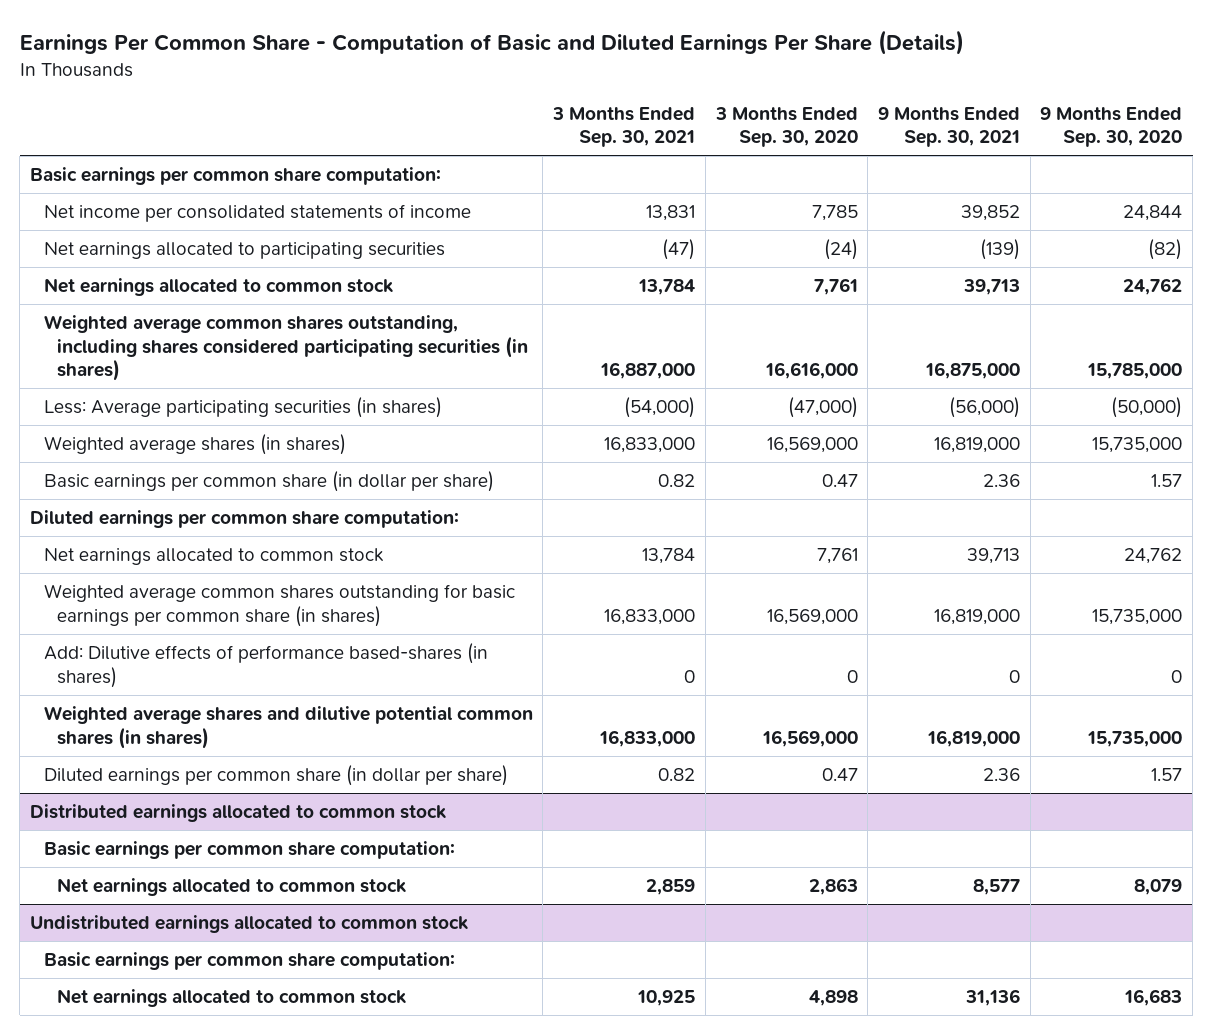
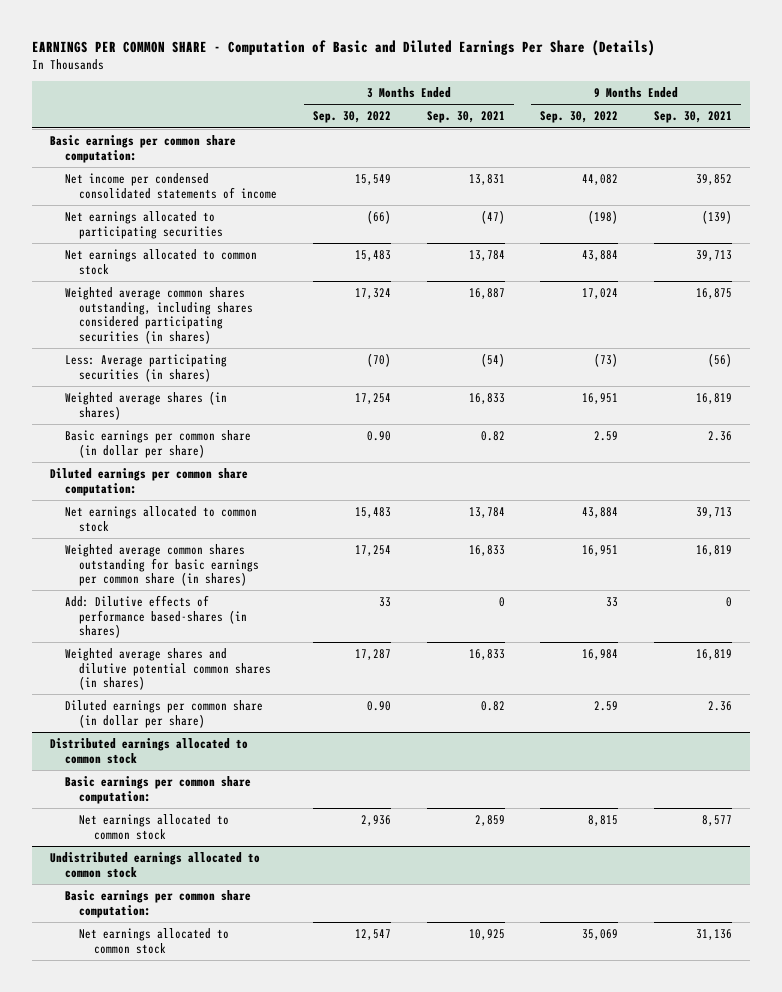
[19,29,964,55] Earnings Per Common Share - Computation of Basic and Diluted Earnings Per Share (Details) -> [32,39,656,56] EARNINGS PER COMMON SHARE - Computation of Basic and Diluted Earnings Per Share (Details)
[714,106,858,148] 3 Months Ended Sep. 30, 2020 -> none
[1040,106,1183,148] 9 Months Ended Sep. 30, 2020 -> none
none -> [313,111,392,124] Sep. 30, 2022
none -> [540,111,619,124] Sep. 30, 2022
[43,204,471,223] Net income per consolidated statements of income -> [64,173,278,199] Net income per condensed consolidated statements of income
[600,362,696,380] 16,887,000 -> [468,288,505,300] 16,887
[924,362,1020,380] 16,875,000 -> [695,288,732,300] 16,875
[624,397,696,419] (54,000) -> [480,353,505,368] (54)
[948,397,1020,419] (56,000) -> [707,353,732,368] (56)
[604,437,696,454] 16,833,000 -> [468,393,505,405] 16,833
[933,437,1020,454] 16,819,000 -> [695,393,732,405] 16,819
[604,608,696,625] 16,833,000 -> [468,545,505,557] 16,833
[933,608,1020,625] 16,819,000 -> [695,545,732,557] 16,819
[599,729,696,747] 16,833,000 -> [468,649,505,661] 16,833
[926,729,1020,747] 16,819,000 -> [695,649,732,661] 16,819

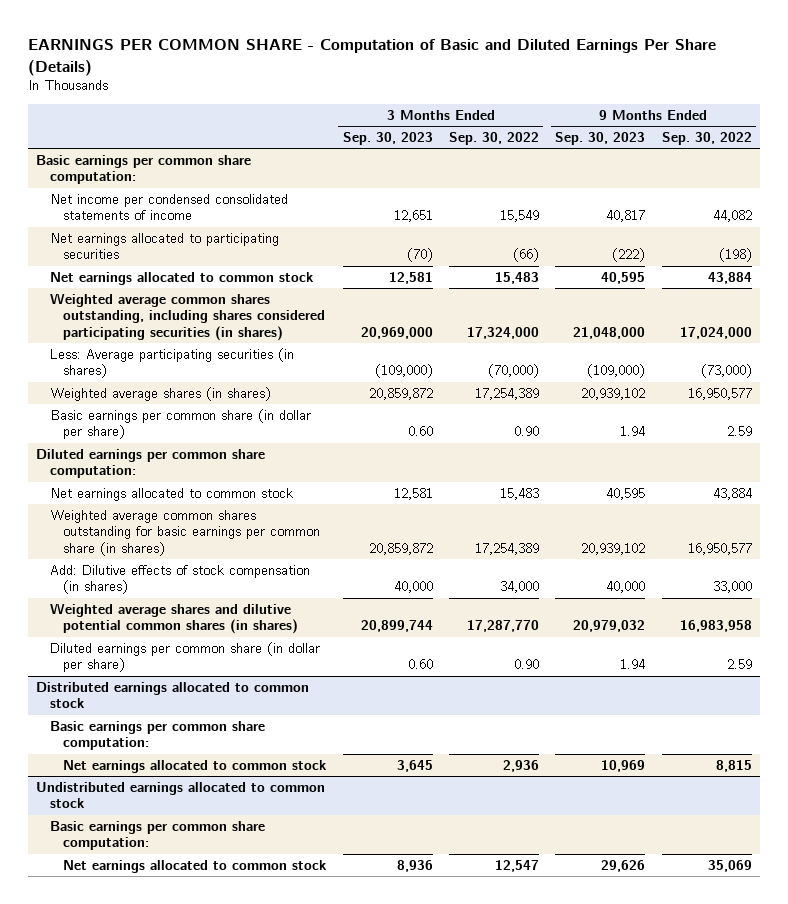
[426,111,505,124] Sep. 30, 2021 -> none
[653,111,732,124] Sep. 30, 2021 -> none
none -> [342,132,433,146] Sep. 30, 2023
none -> [555,132,646,146] Sep. 30, 2023
[355,288,392,300] 17,324 -> [466,327,539,340] 17,324,000
[582,288,619,300] 17,024 -> [679,327,752,340] 17,024,000
[367,353,392,368] (70) -> [487,364,539,379] (70,000)
[594,353,619,368] (73) -> [700,364,752,379] (73,000)
[355,393,392,405] 17,254 -> [474,387,539,400] 17,254,389
[582,393,619,405] 16,951 -> [687,387,752,400] 16,950,577
[355,545,392,557] 17,254 -> [474,543,539,556] 17,254,389
[582,545,619,557] 16,951 -> [687,543,752,556] 16,950,577
[64,595,248,639] Add: Dilutive effects of performance based-shares (in shares) -> [49,564,310,595] Add: Dilutive effects of stock compensation (in shares)
[379,597,392,608] 33 -> [499,581,539,594] 34,000
[606,597,619,608] 33 -> [712,581,752,594] 33,000
[355,649,392,661] 17,287 -> [466,620,539,633] 17,287,770
[582,649,619,661] 16,984 -> [679,620,752,633] 16,983,958

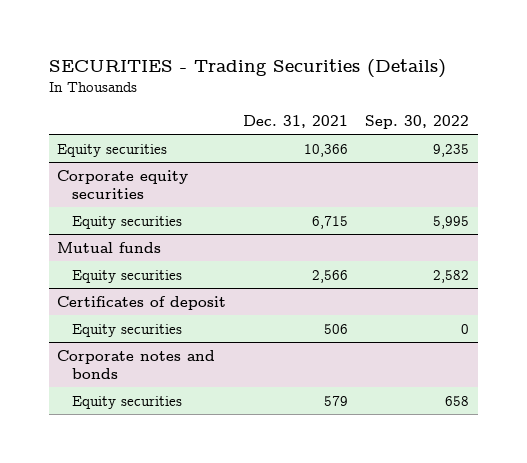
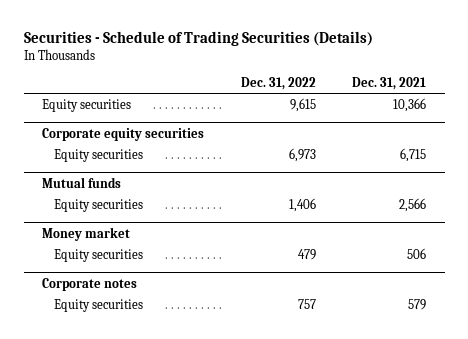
[48,59,446,79] SECURITIES - Trading Securities (Details) -> [23,31,373,47] Securities - Schedule of Trading Securities (Details)
[365,115,470,130] Sep. 30, 2022 -> none
none -> [240,77,316,91] Dec. 31, 2022
[57,295,227,310] Certificates of deposit -> none
none -> [42,226,131,241] Money market
[57,349,216,380] Corporate notes and bonds -> [42,277,138,291] Corporate notes

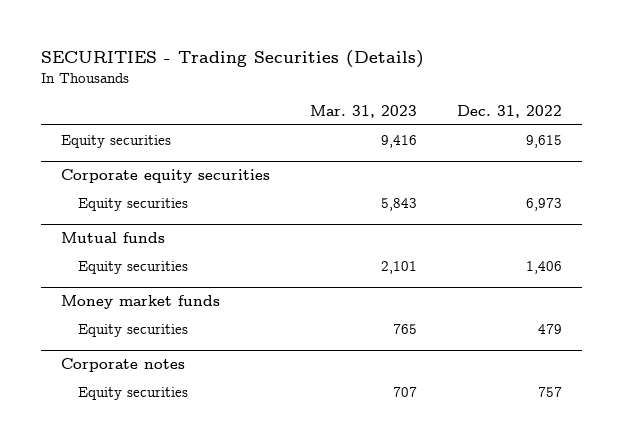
[23,31,373,47] Securities - Schedule of Trading Securities (Details) -> [41,50,425,69] SECURITIES - Trading Securities (Details)
[352,77,427,91] Dec. 31, 2021 -> none
none -> [310,104,418,118] Mar. 31, 2023
[42,226,131,241] Money market -> [61,295,221,310] Money market funds

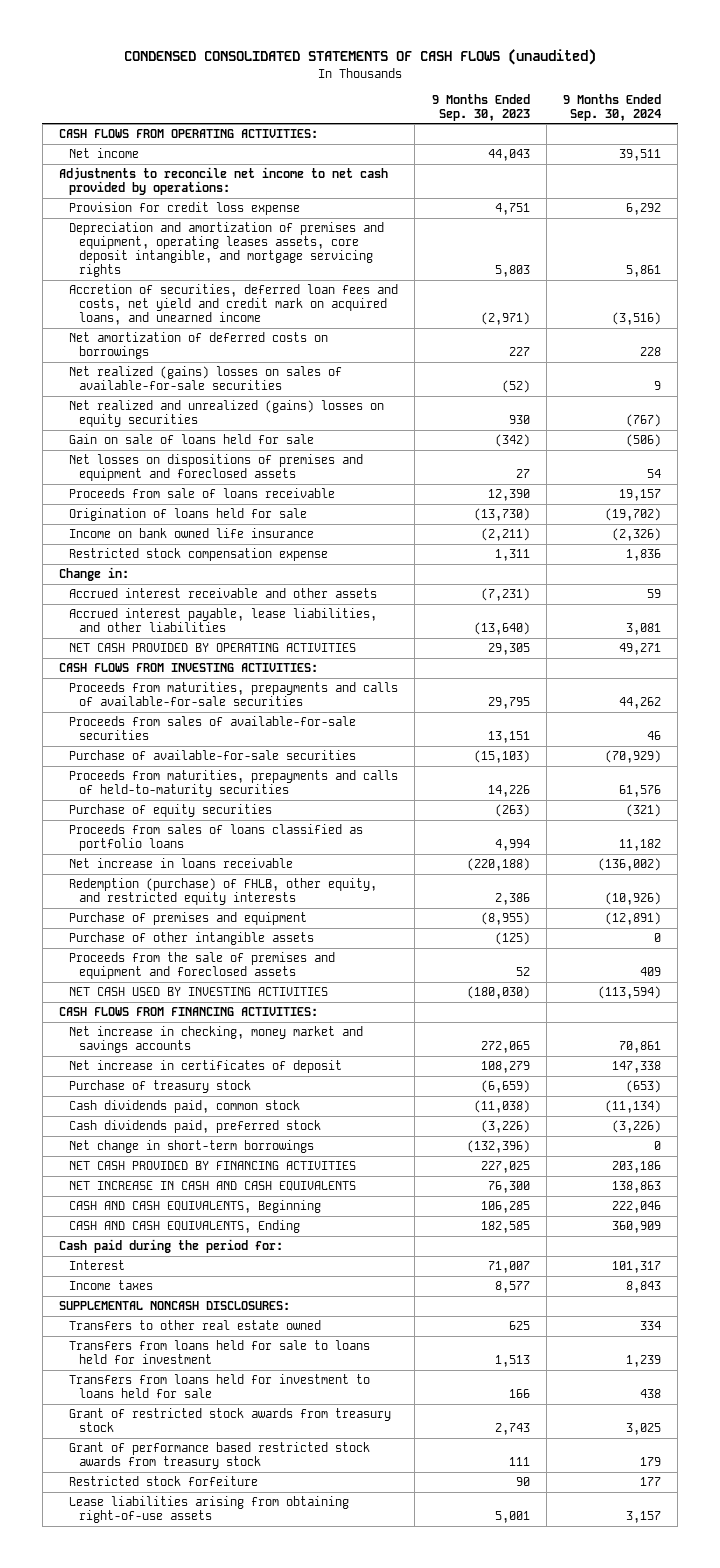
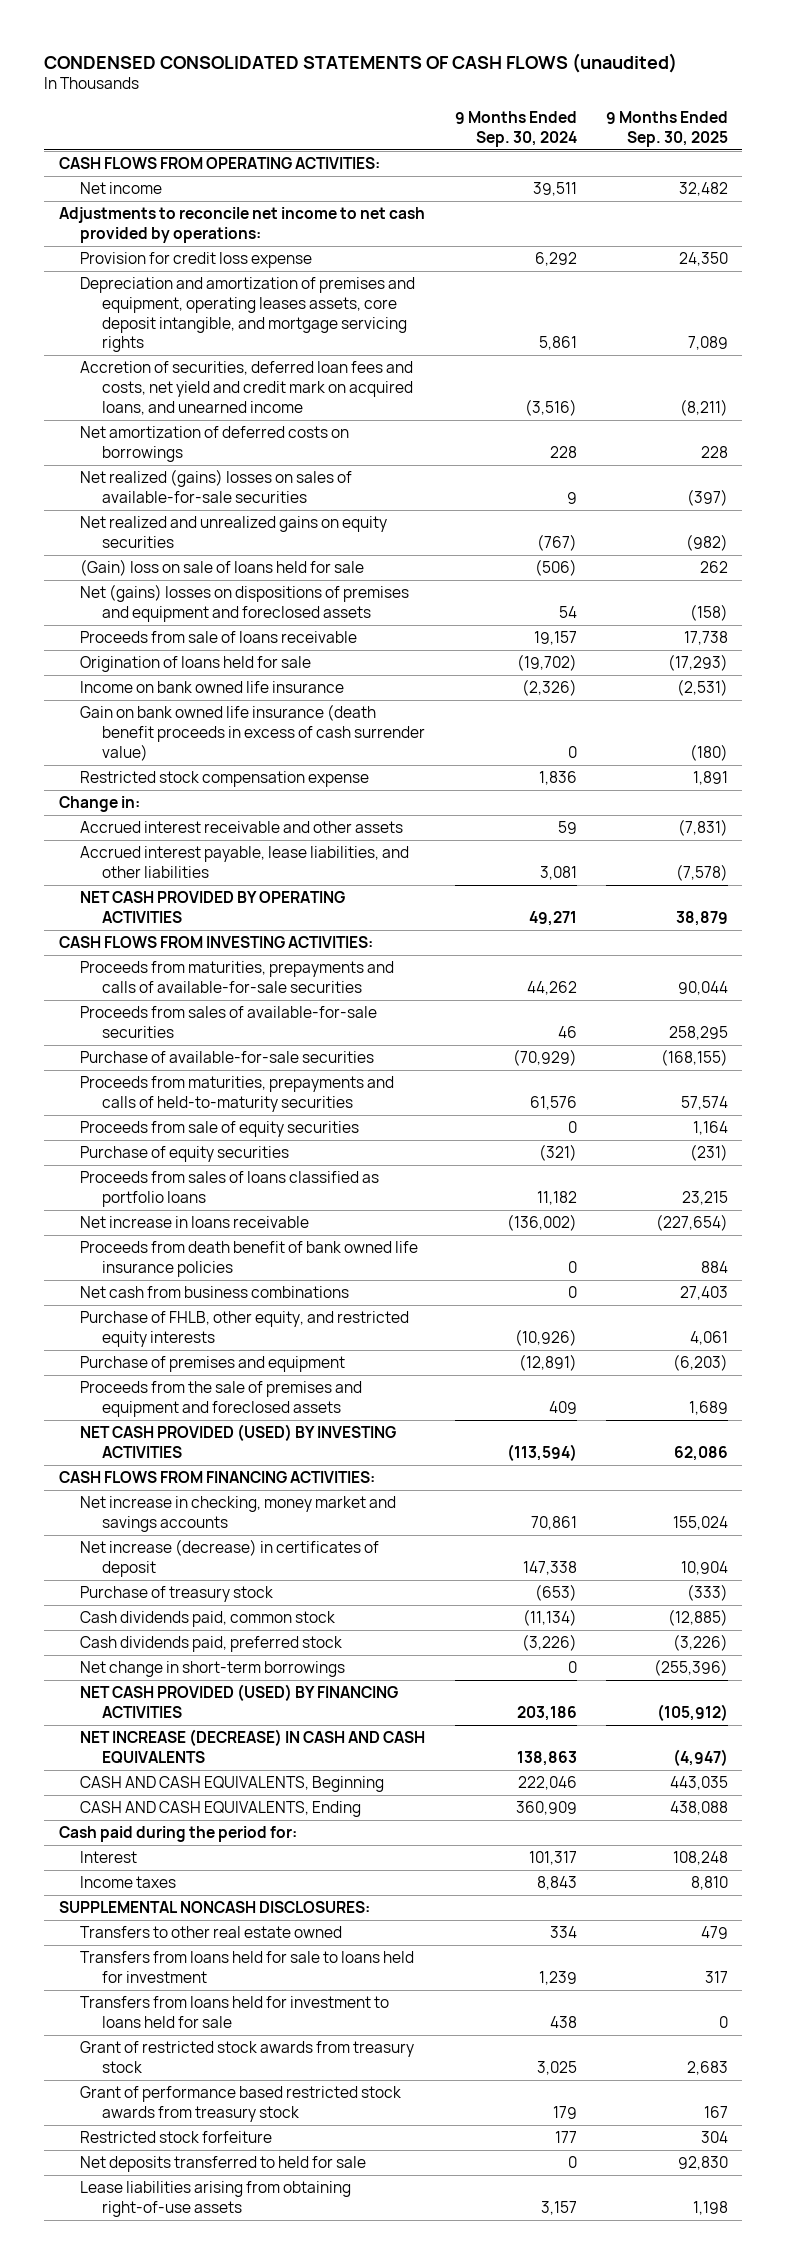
[431,93,530,121] 9 Months Ended Sep. 30, 2023 -> none
none -> [605,111,728,147] 9 Months Ended Sep. 30, 2025
[69,400,385,428] Net realized and unrealized (gains) losses on equity securities -> [80,516,388,548] Net realized and unrealized gains on equity securities
[69,434,315,445] Gain on sale of loans held for sale -> [80,559,365,577] (Gain) loss on sale of loans held for sale
[69,454,364,482] Net losses on dispositions of premises and equipment and foreclosed assets -> [80,584,410,622] Net (gains) losses on dispositions of premises and equipment and foreclosed assets
none -> [80,704,425,761] Gain on bank owned life insurance (death benefit proceeds in excess of cash surrender value)
none -> [80,1121,360,1138] Proceeds from sale of equity securities
none -> [80,1241,419,1277] Proceeds from death benefit of bank owned life insurance policies
none -> [80,1286,350,1299] Net cash from business combinations
[69,878,378,906] Redemption (purchase) of FHLB, other equity, and restricted equity interests -> [80,1311,410,1347] Purchase of FHLB, other equity, and restricted equity interests
[69,932,315,946] Purchase of other intangible assets -> none
[69,987,329,997] NET CASH USED BY INVESTING ACTIVITIES -> [80,1424,397,1458] NET CASH PROVIDED (USED) BY INVESTING ACTIVITIES
[69,1060,343,1074] Net increase in certificates of deposit -> [80,1539,380,1577] Net increase (decrease) in certificates of deposit
[69,1161,357,1171] NET CASH PROVIDED BY FINANCING ACTIVITIES -> [80,1684,399,1718] NET CASH PROVIDED (USED) BY FINANCING ACTIVITIES
[69,1181,357,1192] NET INCREASE IN CASH AND CASH EQUIVALENTS -> [80,1729,426,1764] NET INCREASE (DECREASE) IN CASH AND CASH EQUIVALENTS
none -> [80,2156,367,2173] Net deposits transferred to held for sale

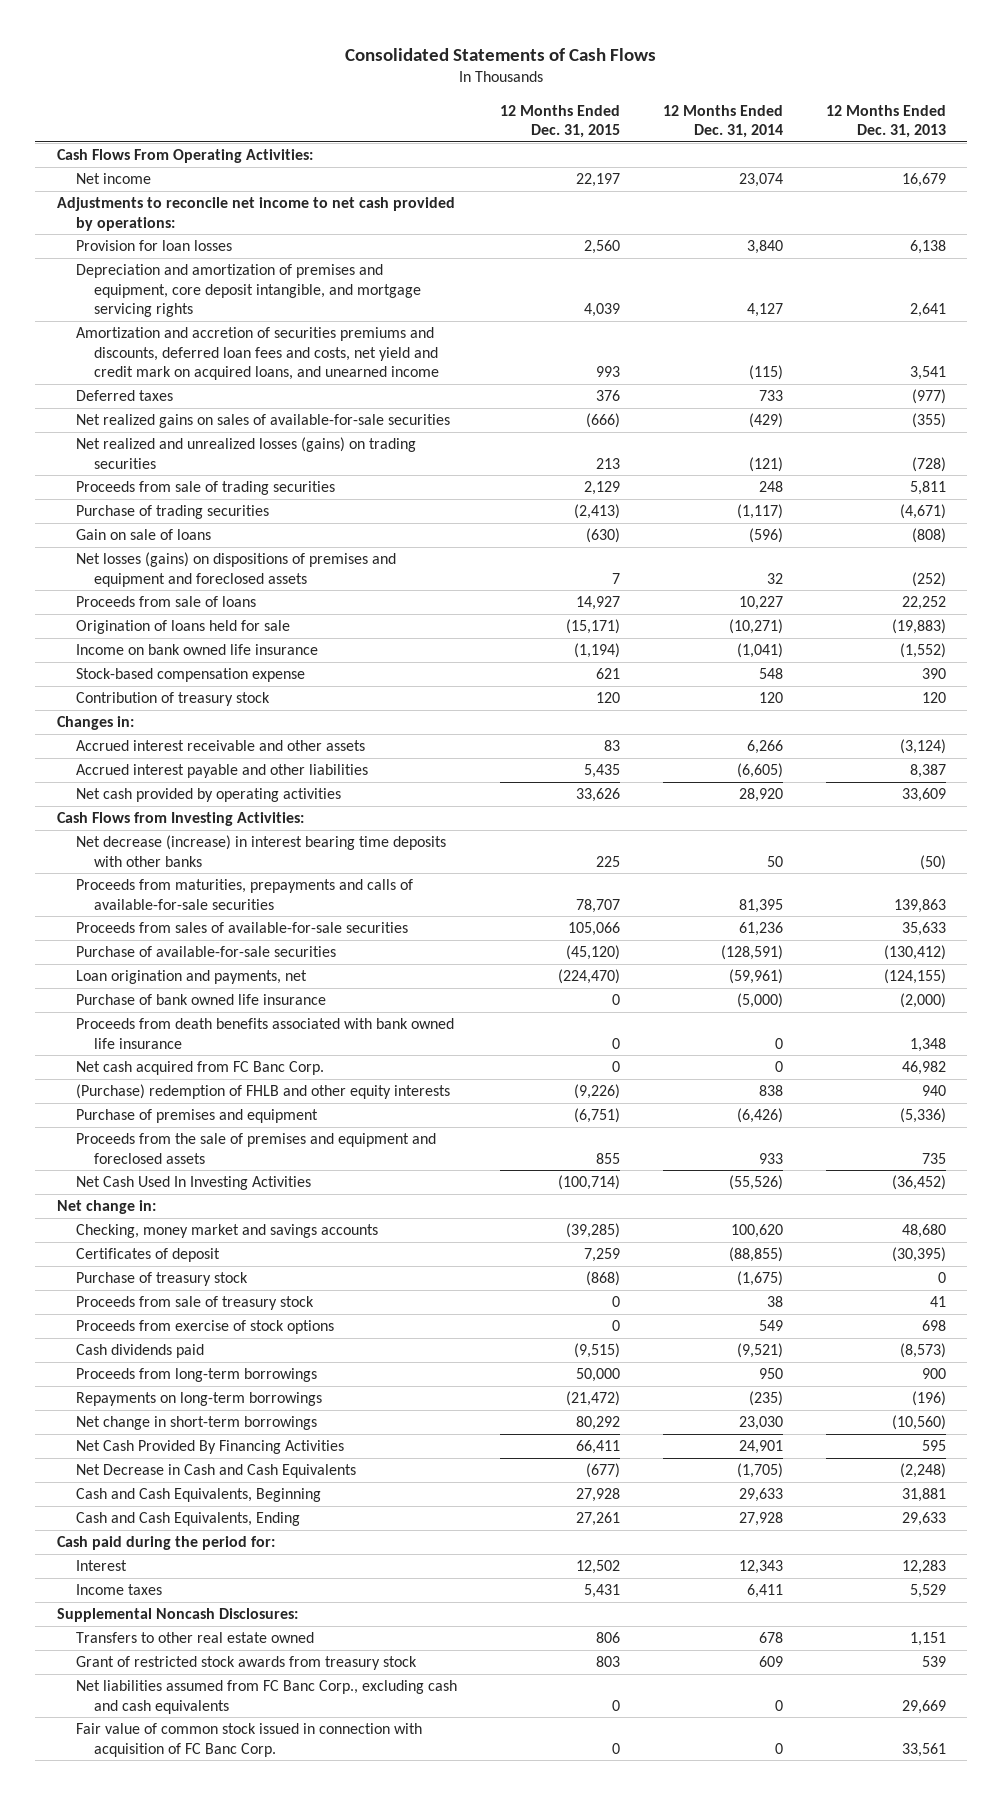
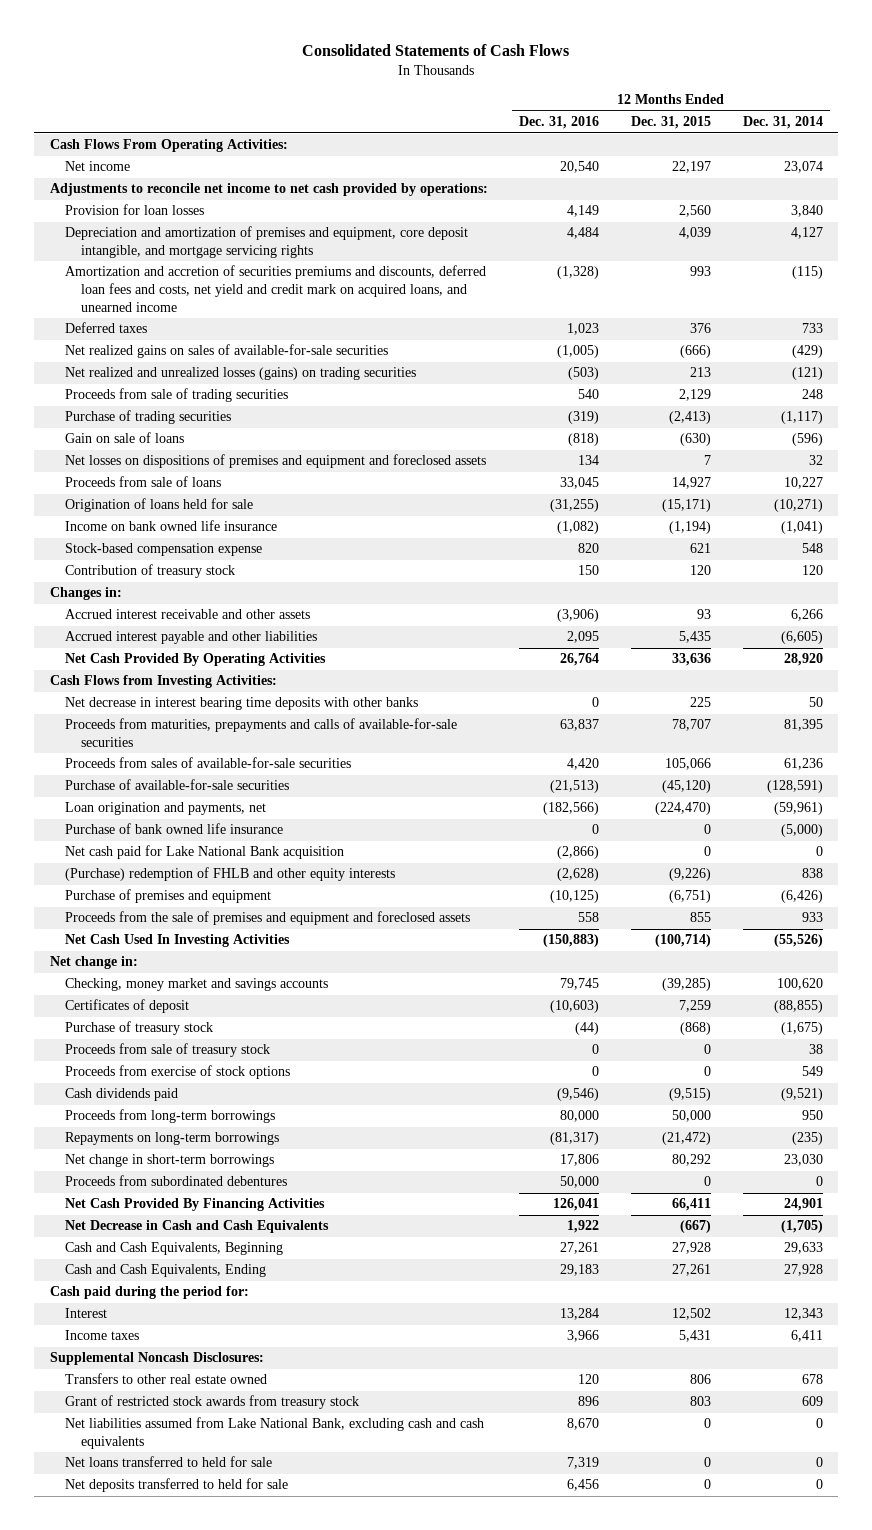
[825,104,946,139] 12 Months Ended Dec. 31, 2013 -> none
none -> [519,116,600,130] Dec. 31, 2016
[75,552,396,587] Net losses (gains) on dispositions of premises and equipment and foreclosed assets -> [65,454,487,469] Net losses on dispositions of premises and equipment and foreclosed assets
[603,740,620,752] 83 -> [696,609,711,620] 93
[75,788,341,803] Net cash provided by operating activities -> [65,653,327,667] Net Cash Provided By Operating Activities
[575,788,620,803] 33,626 -> [671,653,711,667] 33,636
[75,835,446,867] Net decrease (increase) in interest bearing time deposits with other banks -> [65,697,419,711] Net decrease in interest bearing time deposits with other banks
[75,1018,454,1049] Proceeds from death benefits associated with bank owned life insurance -> none
[75,1061,324,1076] Net cash acquired from FC Banc Corp. -> none
none -> [65,845,345,860] Net cash paid for Lake National Bank acquisition
none -> [65,1175,288,1187] Proceeds from subordinated debentures
[585,1463,620,1479] (677) -> [679,1220,711,1234] (667)
[75,1723,422,1757] Fair value of common stock issued in connection with acquisition of FC Banc Corp. -> none
[75,1680,457,1714] Net liabilities assumed from FC Banc Corp., excluding cash and cash equivalents -> [65,1417,485,1450] Net liabilities assumed from Lake National Bank, excluding cash and cash equivalents
none -> [65,1456,273,1468] Net loans transferred to held for sale
none -> [65,1478,289,1493] Net deposits transferred to held for sale

